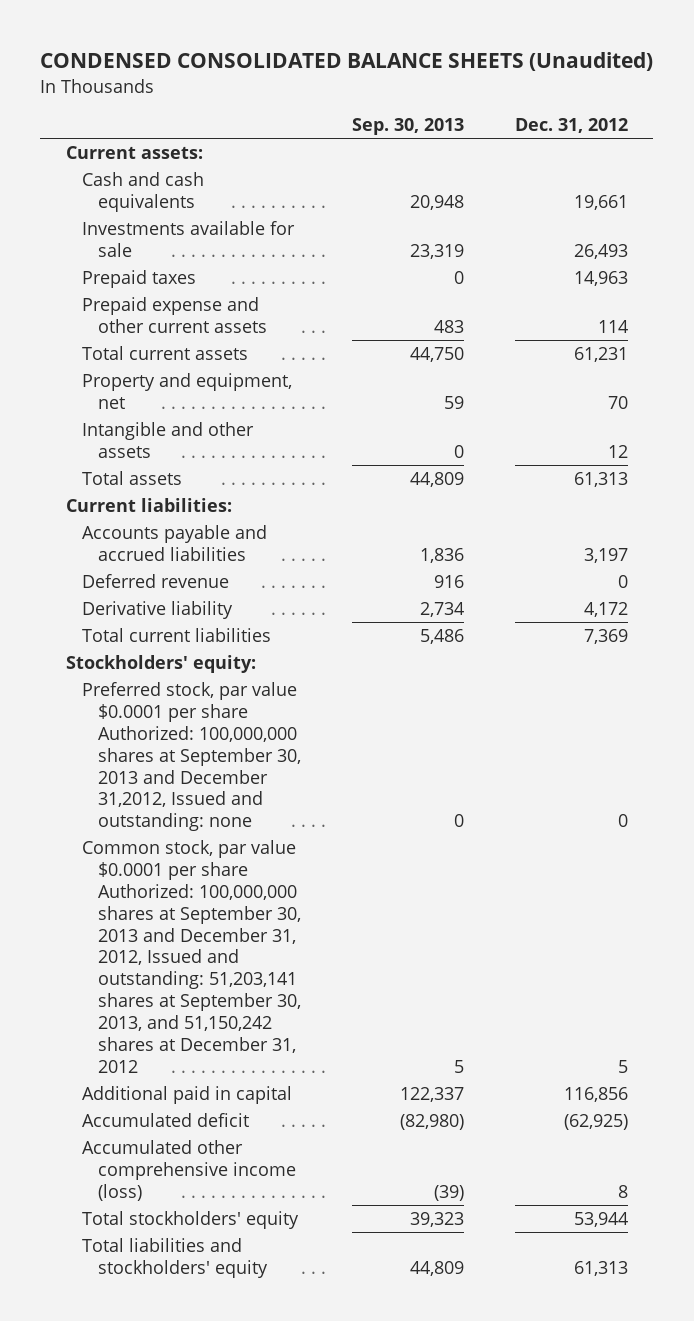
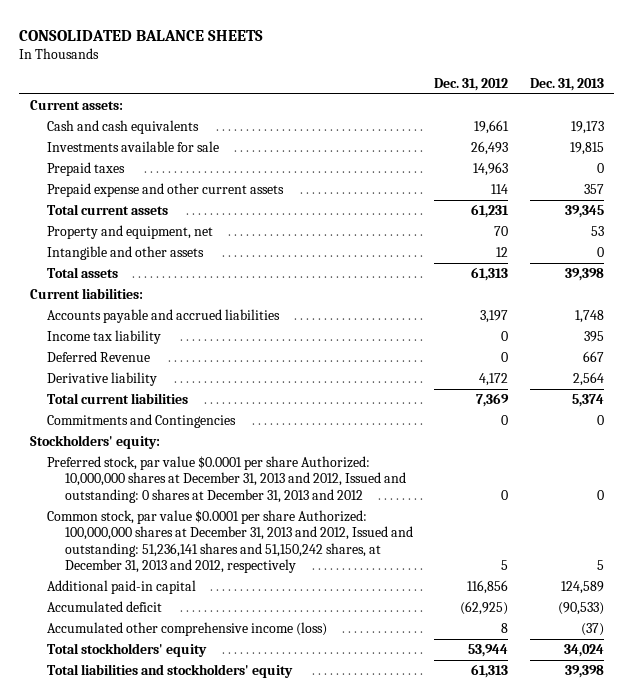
[40,52,654,72] CONDENSED CONSOLIDATED BALANCE SHEETS (Unaudited) -> [19,29,264,41] CONSOLIDATED BALANCE SHEETS
[351,118,464,136] Sep. 30, 2013 -> none
none -> [529,77,604,91] Dec. 31, 2013
none -> [47,330,162,345] Income tax liability
[81,573,229,588] Deferred revenue -> [47,351,151,363] Deferred Revenue
none -> [47,414,237,429] Commitments and Contingencies
[81,681,301,832] Preferred stock, par value $0.0001 per share Authorized: 100,000,000 shares at September 30, 2013 and December 31,2012, Issued and outstanding: none -> [47,456,406,503] Preferred stock, par value $0.0001 per share Authorized: 10,000,000 shares at December 31, 2013 and 2012, Issued and outstanding: 0 shares at December 31, 2013 and 2012
[81,839,301,1073] Common stock, par value $0.0001 per share Authorized: 100,000,000 shares at September 30, 2013 and December 31, 2012, Issued and outstanding: 51,203,141 shares at September 30, 2013, and 51,150,242 shares at December 31, 2012 -> [47,510,413,574] Common stock, par value $0.0001 per share Authorized: 100,000,000 shares at December 31, 2013 and 2012, Issued and outstanding: 51,236,141 shares and 51,150,242 shares, at December 31, 2013 and 2012, respectively
[81,1085,292,1104] Additional paid in capital -> [47,580,197,595] Additional paid-in capital

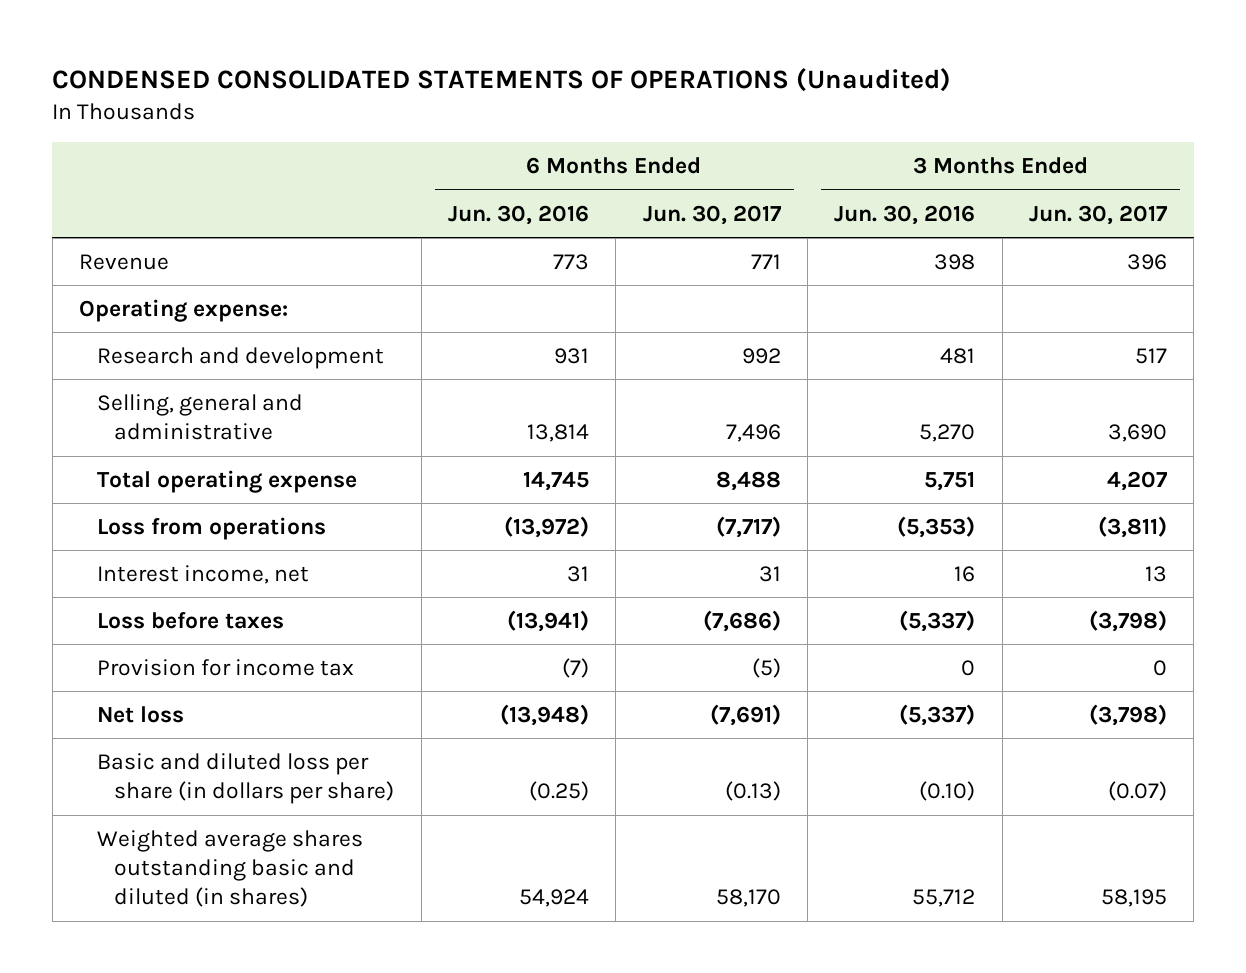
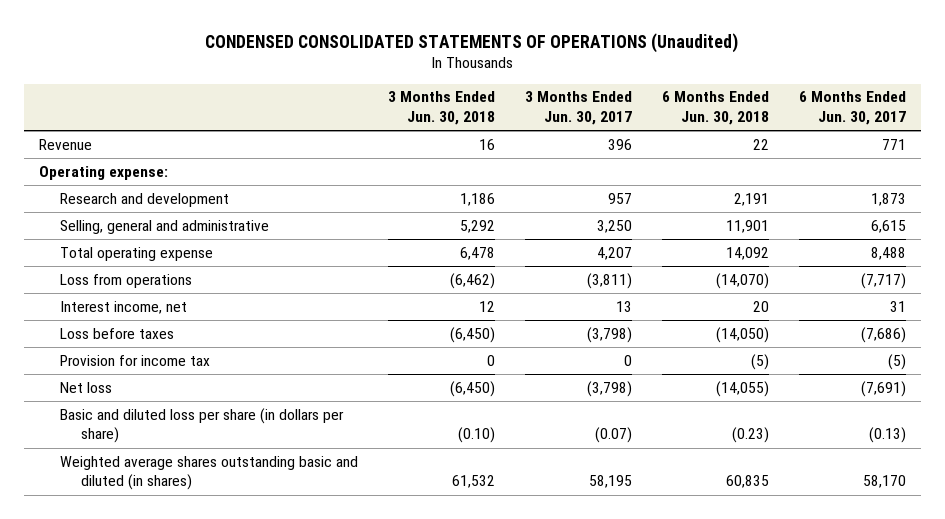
[448,204,590,225] Jun. 30, 2016 -> none
[834,204,976,225] Jun. 30, 2016 -> none
none -> [388,91,496,125] 3 Months Ended Jun. 30, 2018
none -> [661,91,769,125] 6 Months Ended Jun. 30, 2018
[741,348,781,365] 992 -> [870,192,906,206] 1,873
[1134,348,1167,365] 517 -> [607,192,632,204] 957
[725,424,781,443] 7,496 -> [870,219,906,233] 6,615
[1107,424,1167,443] 3,690 -> [596,219,632,233] 3,250

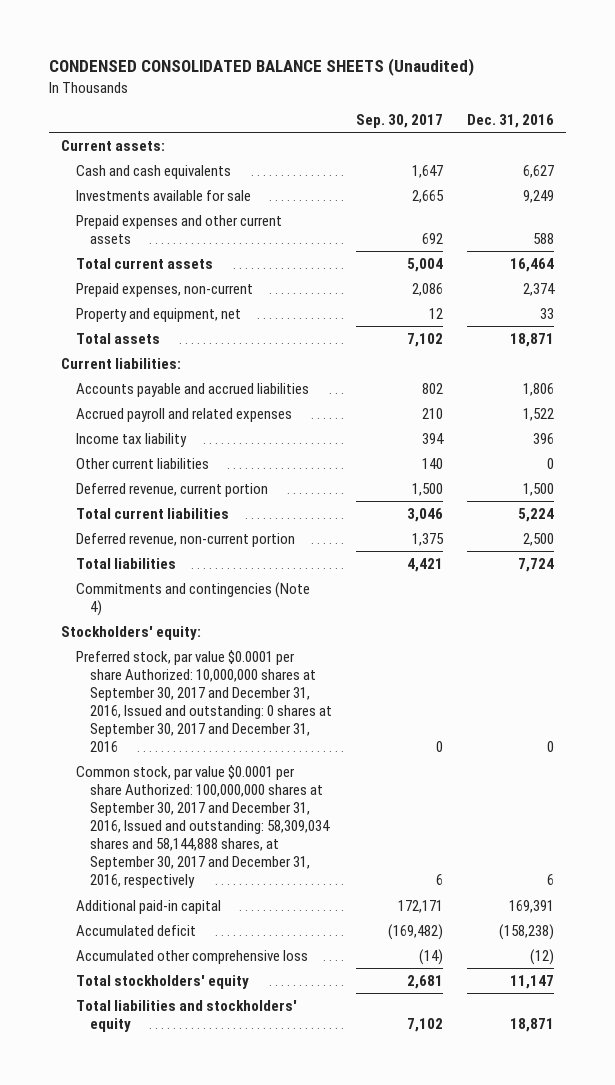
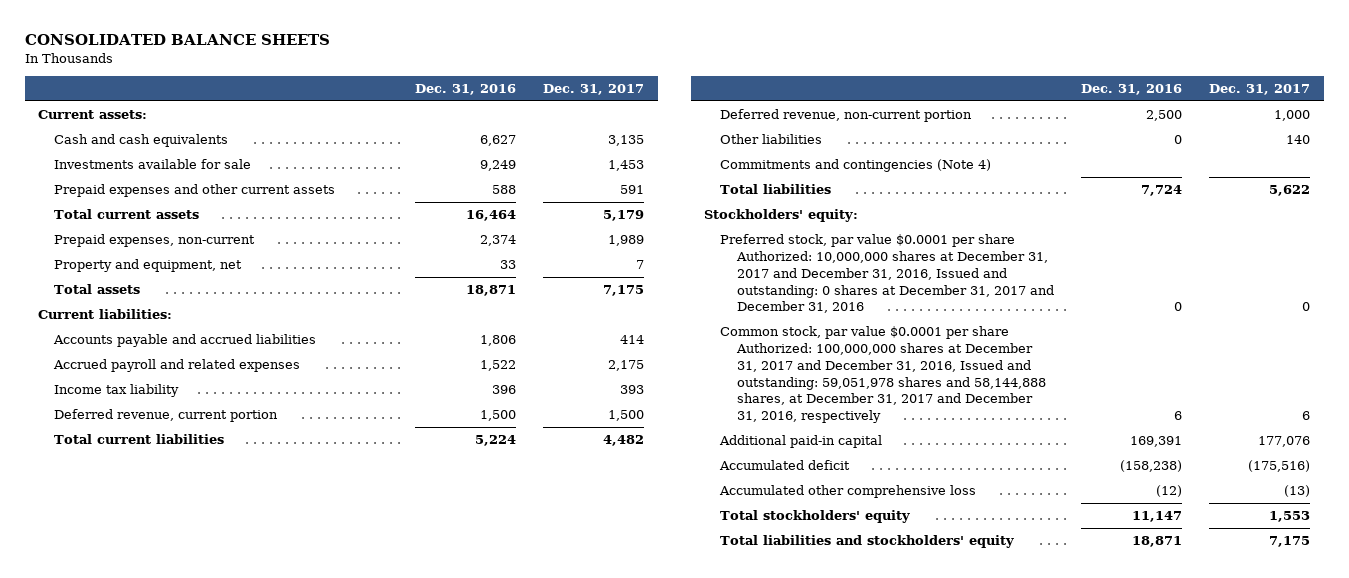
[49,58,475,77] CONDENSED CONSOLIDATED BALANCE SHEETS (Unaudited) -> [24,33,330,45] CONSOLIDATED BALANCE SHEETS
[355,114,443,129] Sep. 30, 2017 -> none
none -> [543,83,645,95] Dec. 31, 2017
[75,457,209,469] Other current liabilities -> none
none -> [720,134,823,145] Other liabilities
[75,557,176,569] Total liabilities -> [720,184,832,195] Total liabilities
[75,649,332,753] Preferred stock, par value $0.0001 per share Authorized: 10,000,000 shares at September 30, 2017 and December 31, 2016, Issued and outstanding: 0 shares at September 30, 2017 and December 31, 2016 -> [720,234,1054,314] Preferred stock, par value $0.0001 per share Authorized: 10,000,000 shares at December 31, 2017 and December 31, 2016, Issued and outstanding: 0 shares at December 31, 2017 and December 31, 2016
[75,764,330,889] Common stock, par value $0.0001 per share Authorized: 100,000,000 shares at September 30, 2017 and December 31, 2016, Issued and outstanding: 58,309,034 shares and 58,144,888 shares, at September 30, 2017 and December 31, 2016, respectively -> [720,326,1046,424] Common stock, par value $0.0001 per share Authorized: 100,000,000 shares at December 31, 2017 and December 31, 2016, Issued and outstanding: 59,051,978 shares and 58,144,888 shares, at December 31, 2017 and December 31, 2016, respectively

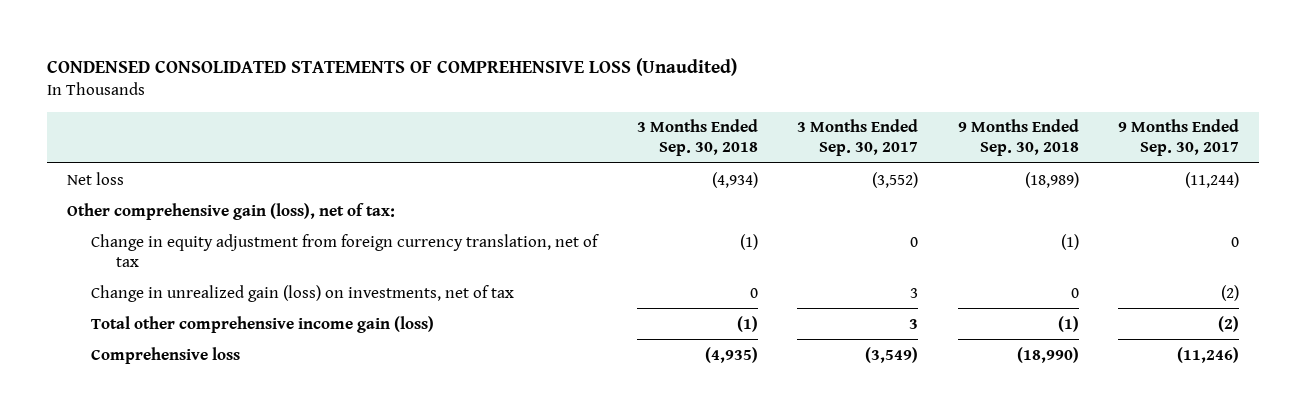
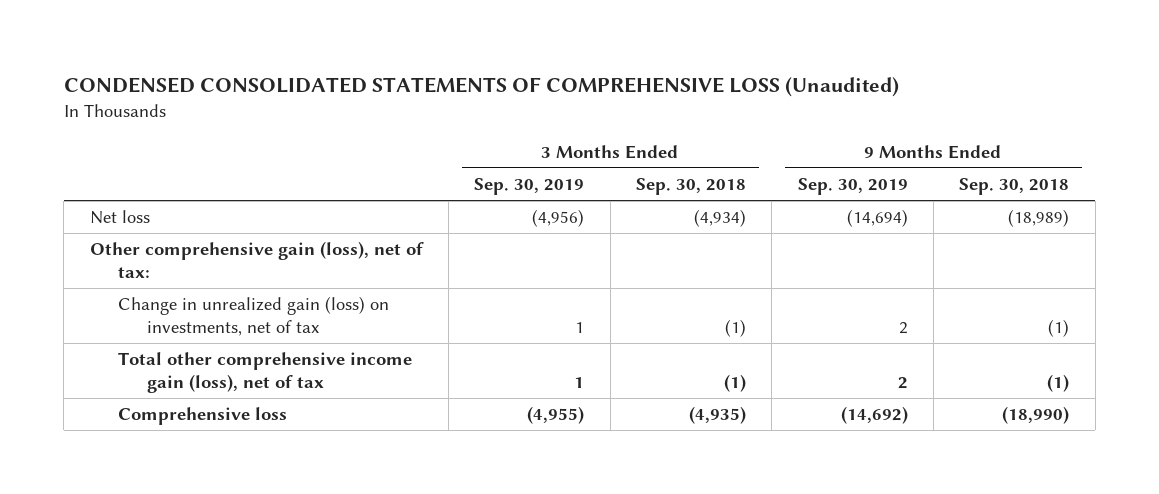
[797,119,919,157] 3 Months Ended Sep. 30, 2017 -> none
[1118,119,1240,157] 9 Months Ended Sep. 30, 2017 -> none
none -> [474,178,585,196] Sep. 30, 2019
none -> [797,178,908,196] Sep. 30, 2019
[91,233,600,267] Change in equity adjustment from foreign currency translation, net of tax -> none
[749,287,758,298] 0 -> [725,318,747,337] (1)
[1070,287,1079,298] 0 -> [1048,318,1070,337] (1)
[91,315,435,333] Total other comprehensive income gain (loss) -> [118,352,413,393] Total other comprehensive income gain (loss), net of tax

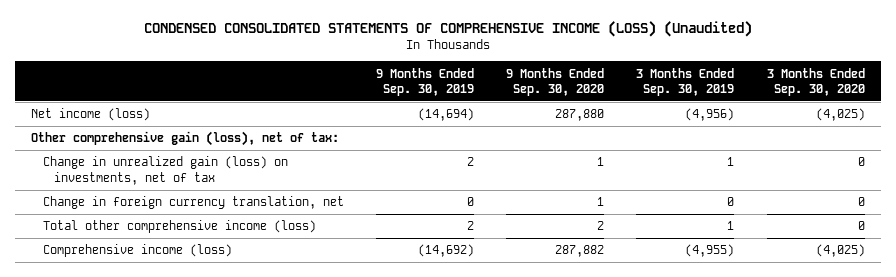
[63,77,899,98] CONDENSED CONSOLIDATED STATEMENTS OF COMPREHENSIVE LOSS (Unaudited) -> [143,21,752,38] CONDENSED CONSOLIDATED STATEMENTS OF COMPREHENSIVE INCOME (LOSS) (Unaudited)
[636,178,747,196] Sep. 30, 2018 -> none
[959,178,1070,196] Sep. 30, 2018 -> none
none -> [506,67,605,96] 9 Months Ended Sep. 30, 2020
none -> [766,67,865,96] 3 Months Ended Sep. 30, 2020
[89,210,150,225] Net loss -> [30,108,150,122] Net income (loss)
none -> [42,196,344,210] Change in foreign currency translation, net
[118,352,413,393] Total other comprehensive income gain (loss), net of tax -> [42,220,316,234] Total other comprehensive income (loss)
[118,407,288,426] Comprehensive loss -> [42,244,232,258] Comprehensive income (loss)

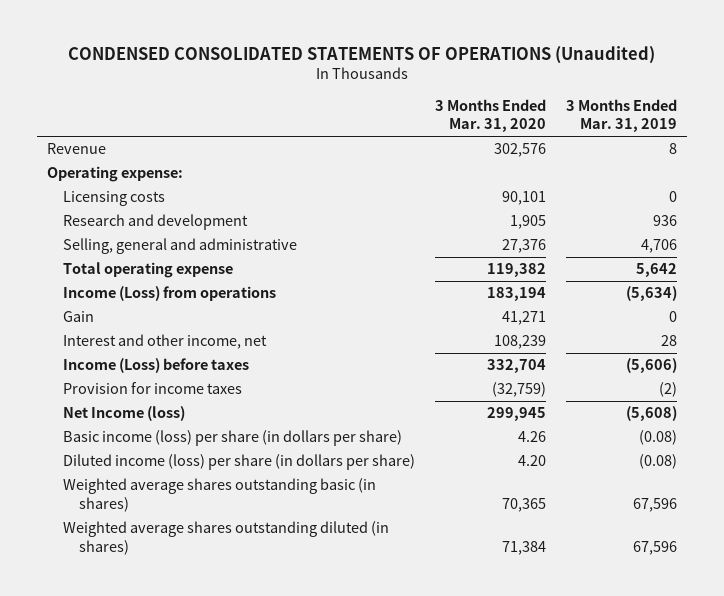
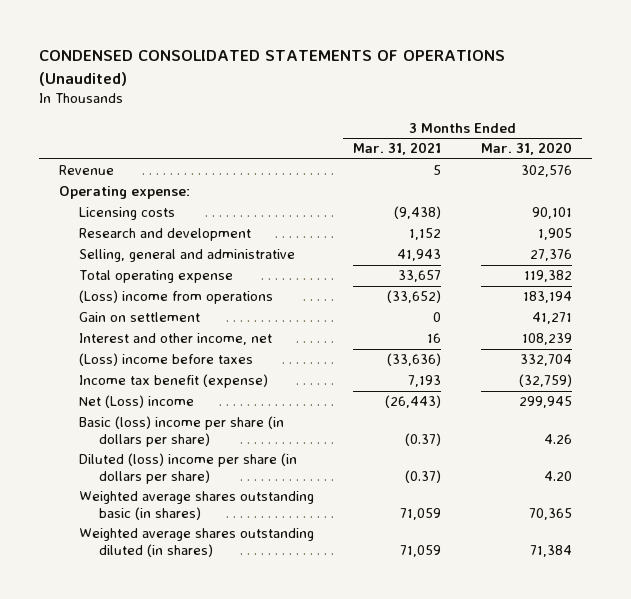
[565,99,677,133] 3 Months Ended Mar. 31, 2019 -> none
none -> [353,142,442,156] Mar. 31, 2021
[63,286,277,302] Income (Loss) from operations -> [78,290,273,305] (Loss) income from operations
[63,311,95,323] Gain -> [78,312,200,323] Gain on settlement
[63,358,250,374] Income (Loss) before taxes -> [78,353,253,367] (Loss) income before taxes
[63,382,243,395] Provision for income taxes -> [78,374,268,389] Income tax benefit (expense)
[63,406,186,422] Net Income (loss) -> [78,395,194,409] Net (Loss) income
[63,430,403,447] Basic income (loss) per share (in dollars per share) -> [78,416,284,447] Basic (loss) income per share (in dollars per share)
[63,454,416,471] Diluted income (loss) per share (in dollars per share) -> [78,453,297,484] Diluted (loss) income per share (in dollars per share)

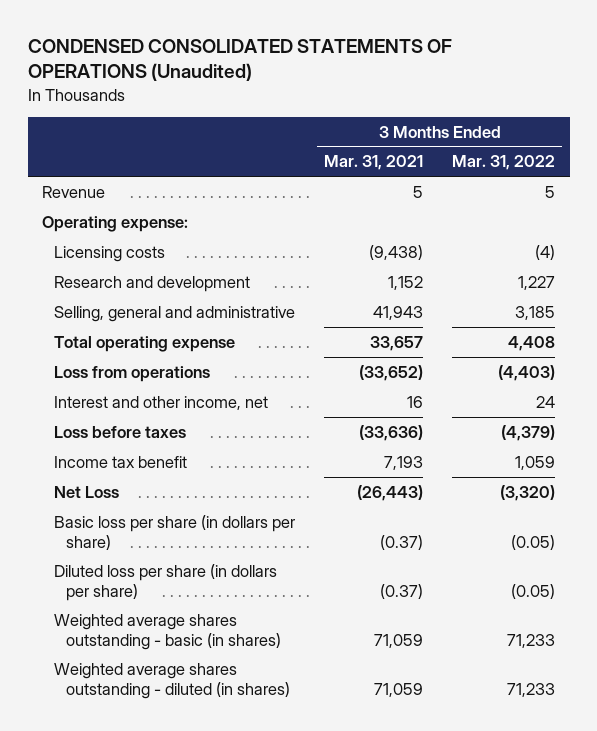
[480,142,572,156] Mar. 31, 2020 -> none
none -> [452,155,556,171] Mar. 31, 2022
[78,312,200,323] Gain on settlement -> none
[78,290,273,305] (Loss) income from operations -> [53,365,210,382] Loss from operations
[78,353,253,367] (Loss) income before taxes -> [53,425,186,438] Loss before taxes
[78,374,268,389] Income tax benefit (expense) -> [53,455,187,468] Income tax benefit
[78,395,194,409] Net (Loss) income -> [53,485,119,498] Net Loss
[78,416,284,447] Basic (loss) income per share (in dollars per share) -> [53,514,295,550] Basic loss per share (in dollars per share)
[78,453,297,484] Diluted (loss) income per share (in dollars per share) -> [53,563,277,601] Diluted loss per share (in dollars per share)
[78,491,314,520] Weighted average shares outstanding basic (in shares) -> [53,613,281,650] Weighted average shares outstanding - basic (in shares)
[78,528,314,557] Weighted average shares outstanding diluted (in shares) -> [53,662,290,699] Weighted average shares outstanding - diluted (in shares)

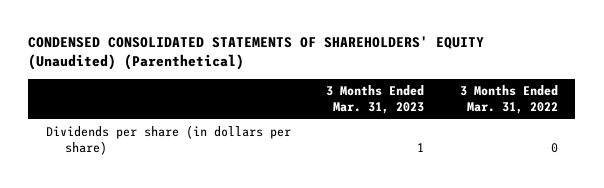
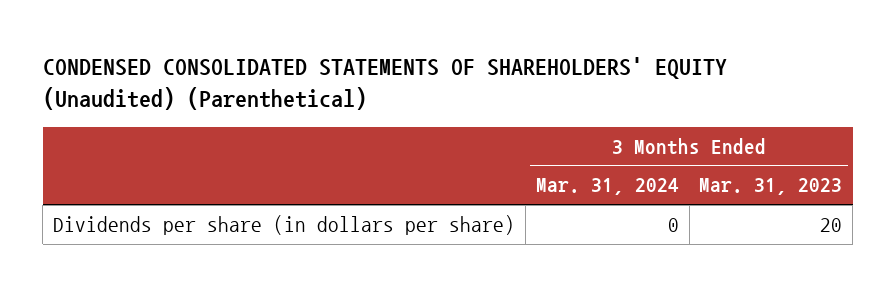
[459,85,558,114] 3 Months Ended Mar. 31, 2022 -> none
none -> [535,178,679,196] Mar. 31, 2024
[417,143,425,153] 1 -> [820,217,843,232] 20

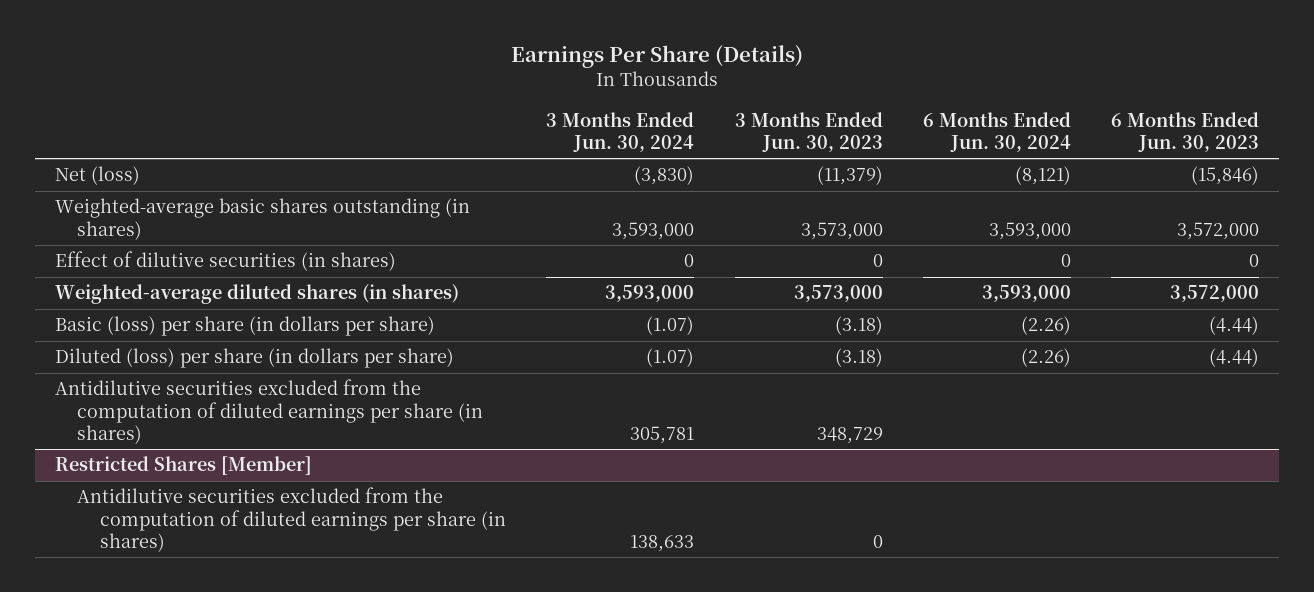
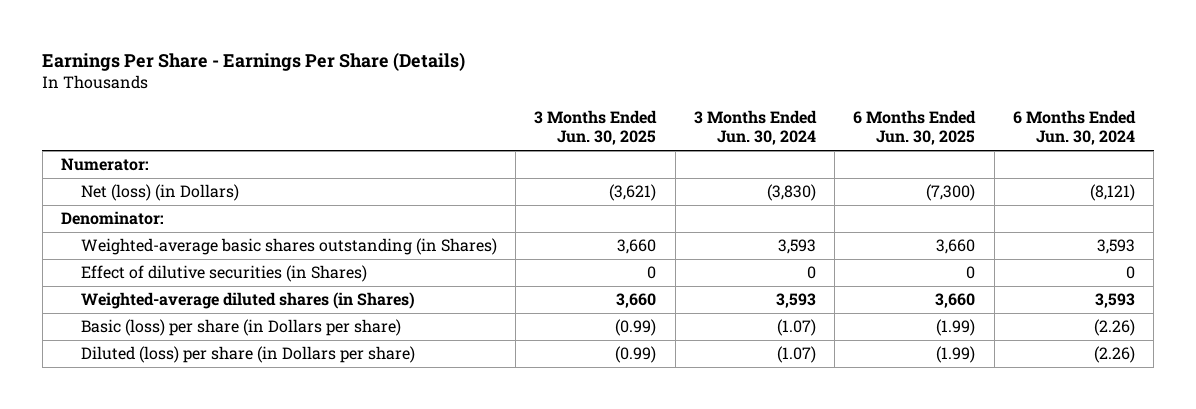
[510,45,803,69] Earnings Per Share (Details) -> [42,51,466,71] Earnings Per Share - Earnings Per Share (Details)
[734,111,883,152] 3 Months Ended Jun. 30, 2023 -> none
[1111,111,1260,152] 6 Months Ended Jun. 30, 2023 -> none
none -> [534,109,658,146] 3 Months Ended Jun. 30, 2025
none -> [853,109,977,146] 6 Months Ended Jun. 30, 2025
[54,379,484,444] Antidilutive securities excluded from the computation of diluted earnings per share (in shares) -> none
[54,456,312,476] Restricted Shares [Member] -> none
[77,487,506,552] Antidilutive securities excluded from the computation of diluted earnings per share (in shares) -> none
none -> [60,158,149,172] Numerator:
[54,166,140,186] Net (loss) -> [80,184,239,202] Net (loss) (in Dollars)
none -> [60,211,164,226] Denominator:
[54,198,470,240] Weighted-average basic shares outstanding (in shares) -> [80,238,497,256] Weighted-average basic shares outstanding (in Shares)
[612,221,695,240] 3,593,000 -> [777,239,816,255] 3,593
[988,221,1071,240] 3,593,000 -> [1097,239,1136,255] 3,593
[54,251,396,272] Effect of dilutive securities (in shares) -> [80,265,367,283] Effect of dilutive securities (in Shares)
[54,284,459,305] Weighted-average diluted shares (in shares) -> [80,292,415,310] Weighted-average diluted shares (in Shares)
[605,285,695,303] 3,593,000 -> [775,293,816,309] 3,593
[981,285,1071,303] 3,593,000 -> [1095,293,1136,309] 3,593
[54,316,435,337] Basic (loss) per share (in dollars per share) -> [80,319,401,337] Basic (loss) per share (in Dollars per share)
[54,348,454,369] Diluted (loss) per share (in dollars per share) -> [80,346,415,364] Diluted (loss) per share (in Dollars per share)

